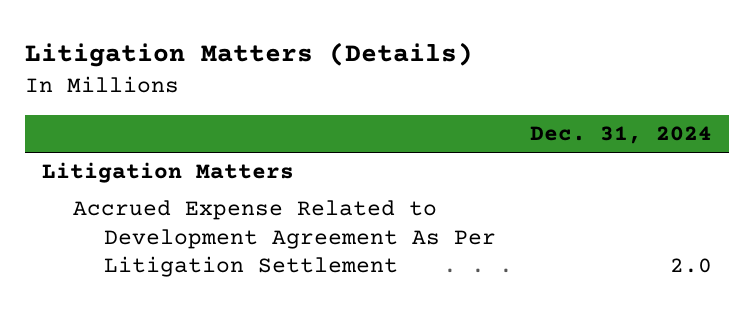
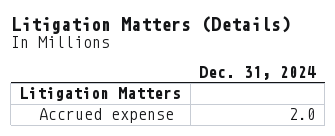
[72,200,496,278] Accrued Expense Related to Development Agreement As Per Litigation Settlement -> [39,108,175,124] Accrued expense

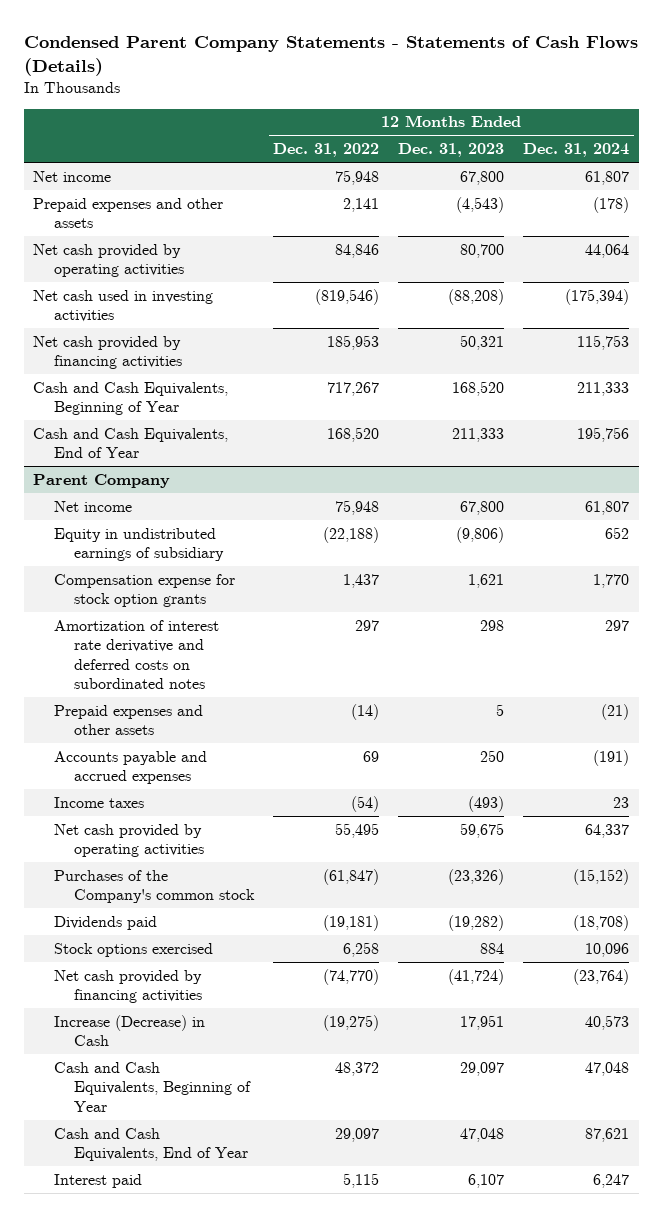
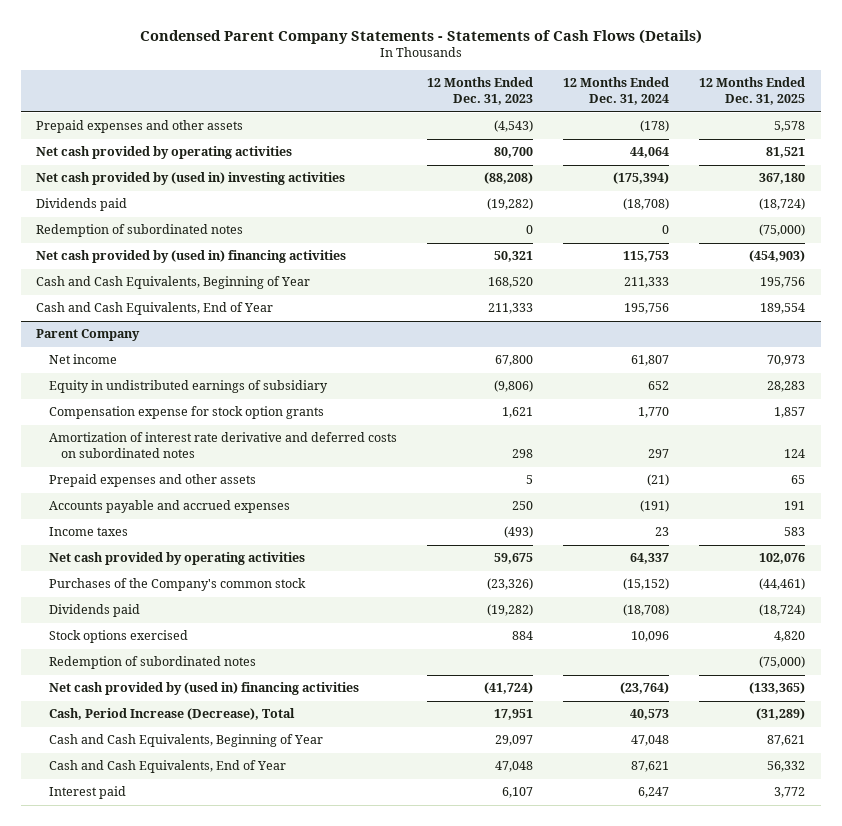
[273,143,380,158] Dec. 31, 2022 -> none
none -> [699,77,806,106] 12 Months Ended Dec. 31, 2025
[33,170,112,182] Net income -> none
[33,289,214,323] Net cash used in investing activities -> [36,172,346,186] Net cash provided by (used in) investing activities
none -> [36,198,128,212] Dividends paid
none -> [36,224,244,238] Redemption of subordinated notes
[33,335,182,370] Net cash provided by financing activities -> [36,250,347,264] Net cash provided by (used in) financing activities
none -> [48,656,256,670] Redemption of subordinated notes
[53,969,203,1004] Net cash provided by financing activities -> [48,682,359,696] Net cash provided by (used in) financing activities
[53,1014,205,1047] Increase (Decrease) in Cash -> [48,708,295,721] Cash, Period Increase (Decrease), Total

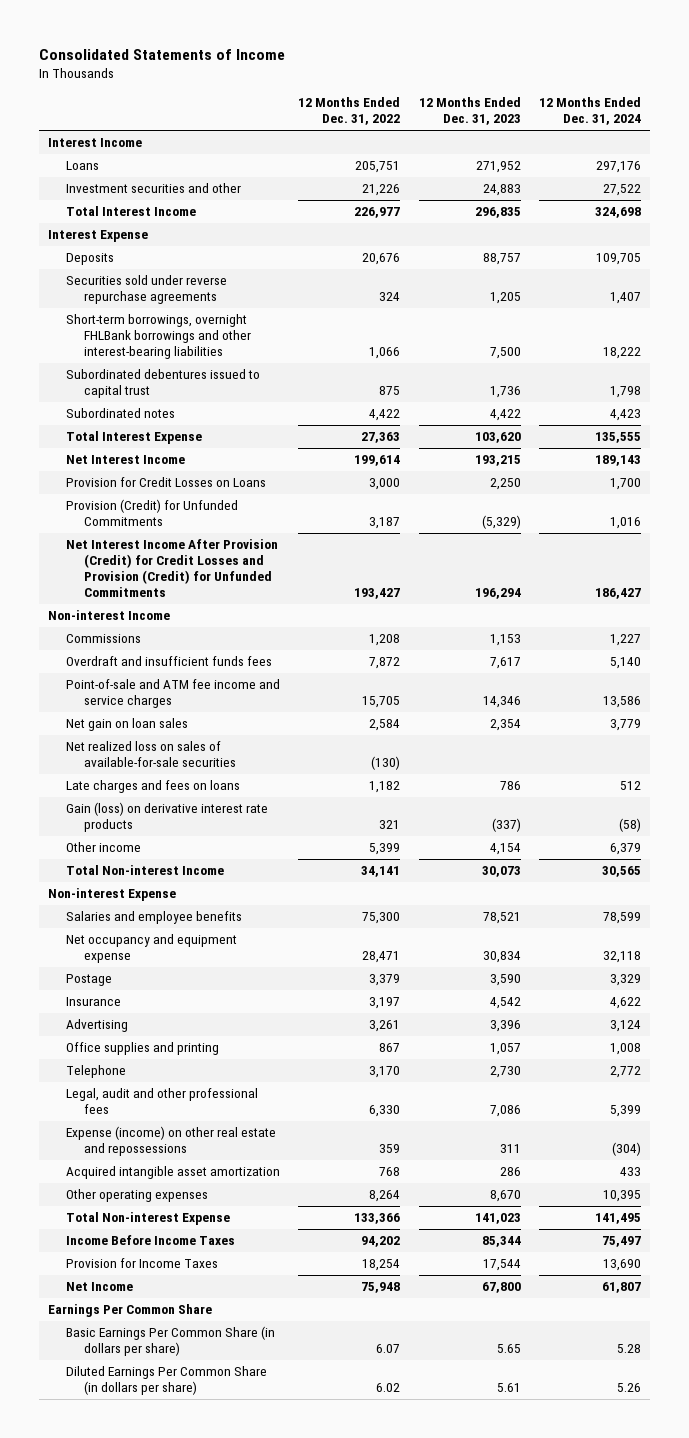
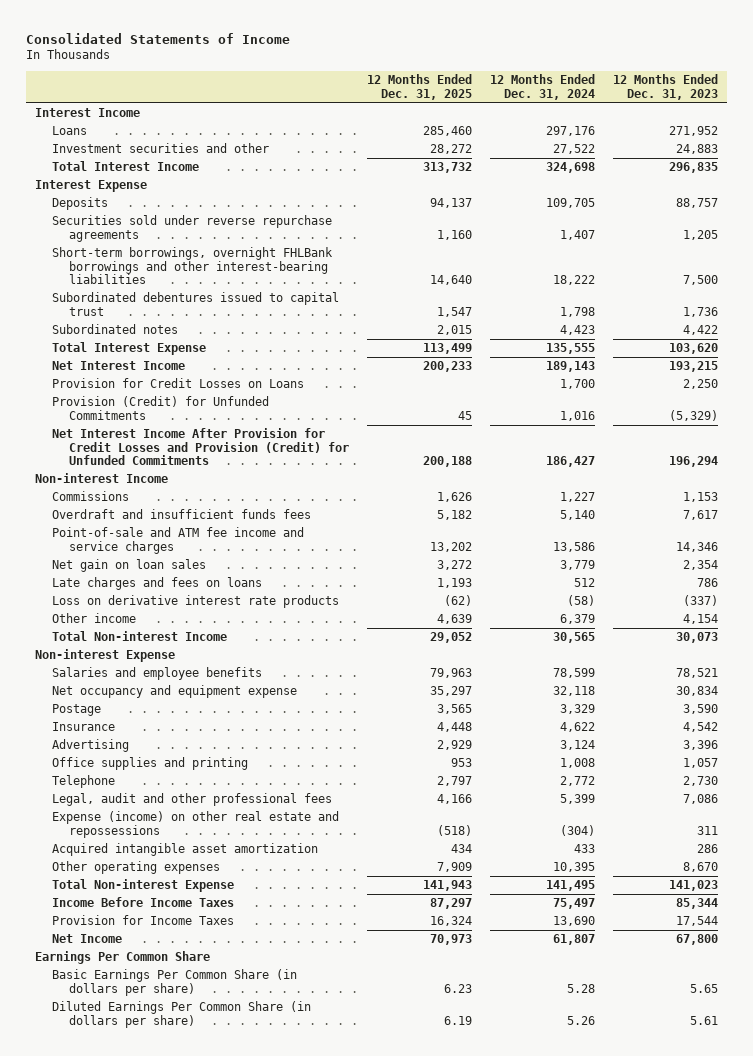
[298,97,401,126] 12 Months Ended Dec. 31, 2022 -> none
none -> [366,74,472,100] 12 Months Ended Dec. 31, 2025
[66,539,279,598] Net Interest Income After Provision (Credit) for Credit Losses and Provision (Credit) for Unfunded Commitments -> [51,428,350,466] Net Interest Income After Provision for Credit Losses and Provision (Credit) for Unfunded Commitments
[66,741,236,768] Net realized loss on sales of available-for-sale securities -> none
[66,802,269,833] Gain (loss) on derivative interest rate products -> [51,595,339,609] Loss on derivative interest rate products

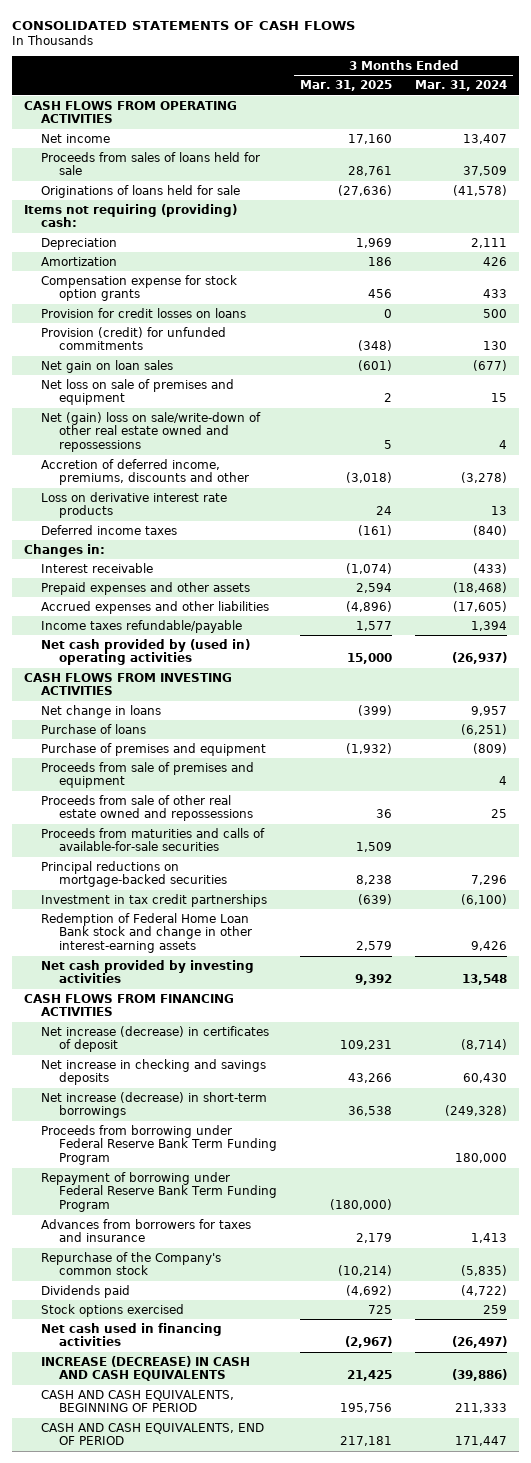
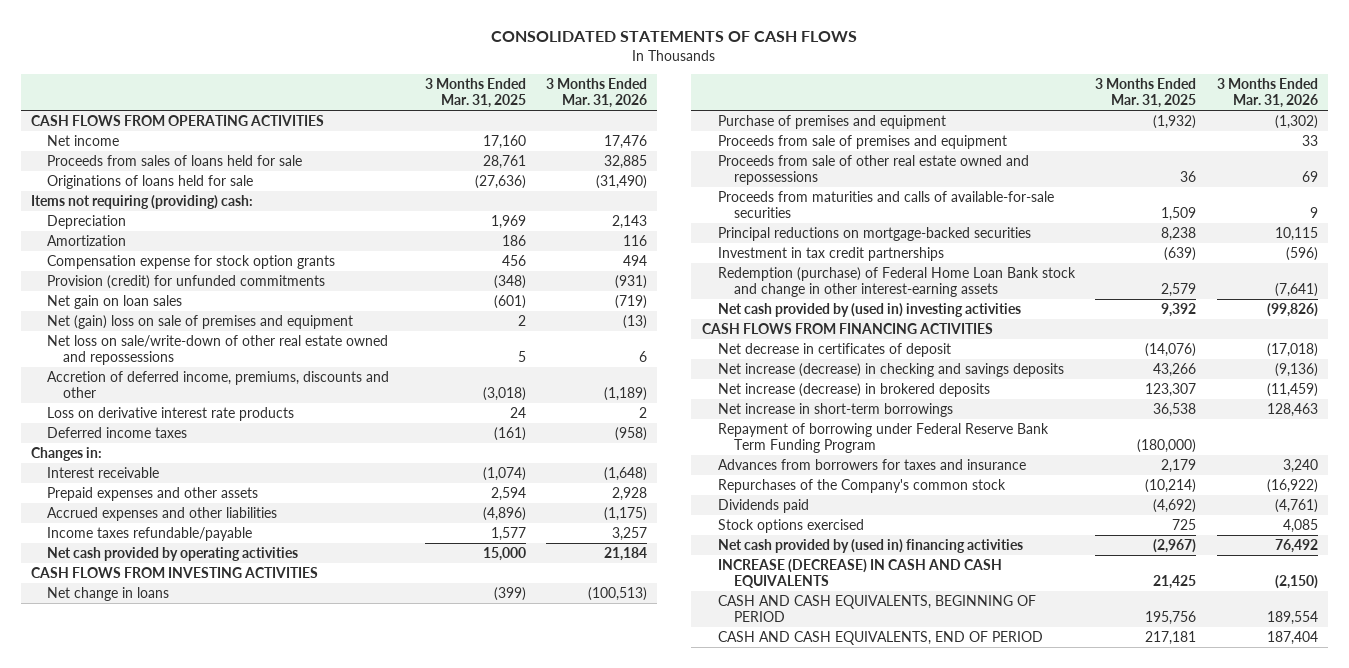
[415,80,508,92] Mar. 31, 2024 -> none
none -> [546,78,648,108] 3 Months Ended Mar. 31, 2026
[41,307,247,318] Provision for credit losses on loans -> none
[41,378,235,406] Net loss on sale of premises and equipment -> [47,314,354,329] Net (gain) loss on sale of premises and equipment
[41,411,262,453] Net (gain) loss on sale/write-down of other real estate owned and repossessions -> [47,334,389,365] Net loss on sale/write-down of other real estate owned and repossessions
[41,638,251,666] Net cash provided by (used in) operating activities -> [47,546,299,561] Net cash provided by operating activities
[41,723,147,734] Purchase of loans -> none
[41,912,253,954] Redemption of Federal Home Loan Bank stock and change in other interest-earning assets -> [717,266,1076,297] Redemption (purchase) of Federal Home Loan Bank stock and change in other interest-earning assets
[41,959,255,984] Net cash provided by investing activities -> [717,302,1021,317] Net cash provided by (used in) investing activities
[41,1124,278,1166] Proceeds from borrowing under Federal Reserve Bank Term Funding Program -> none
[41,1025,270,1053] Net increase (decrease) in certificates of deposit -> [717,342,951,357] Net decrease in certificates of deposit
[340,1040,393,1051] 109,231 -> [1145,342,1197,357] (14,076)
[41,1058,267,1086] Net increase in checking and savings deposits -> [717,362,1064,377] Net increase (decrease) in checking and savings deposits
none -> [717,382,990,397] Net increase (decrease) in brokered deposits
[41,1091,268,1119] Net increase (decrease) in short-term borrowings -> [717,402,953,417] Net increase in short-term borrowings
[41,1251,222,1276] Repurchase of the Company's common stock -> [717,478,1006,493] Repurchases of the Company's common stock
[41,1322,223,1347] Net cash used in financing activities -> [717,538,1023,553] Net cash provided by (used in) financing activities

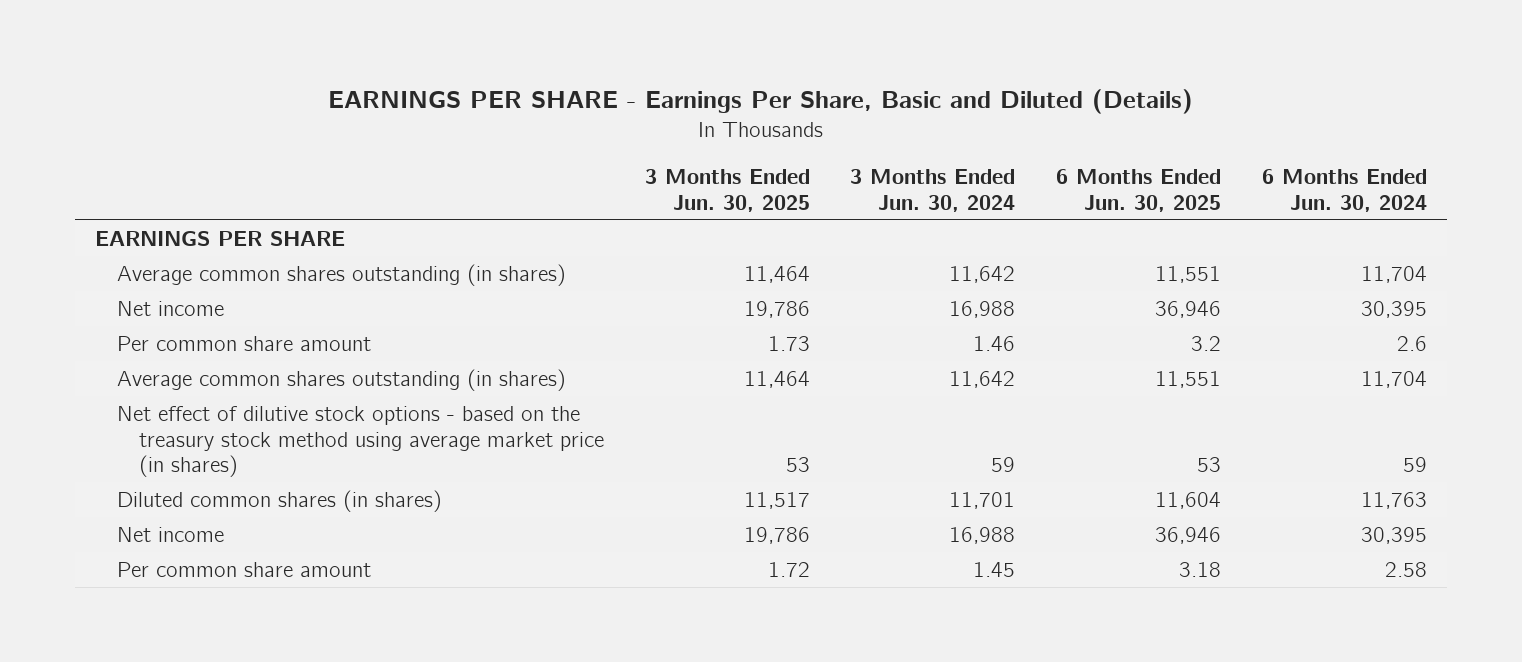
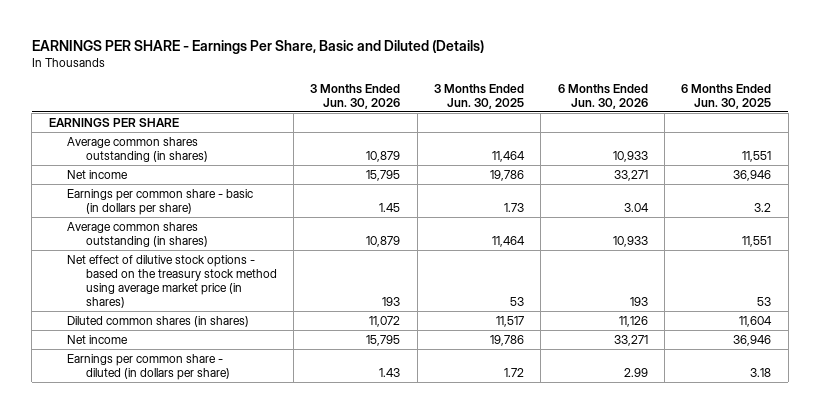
[850,169,1016,212] 3 Months Ended Jun. 30, 2024 -> none
[1261,169,1427,212] 6 Months Ended Jun. 30, 2024 -> none
none -> [310,84,401,110] 3 Months Ended Jun. 30, 2026
none -> [557,84,648,110] 6 Months Ended Jun. 30, 2026
[116,335,371,351] Per common share amount -> [67,188,254,215] Earnings per common share - basic (in dollars per share)
[116,561,371,577] Per common share amount -> [67,353,230,380] Earnings per common share - diluted (in dollars per share)

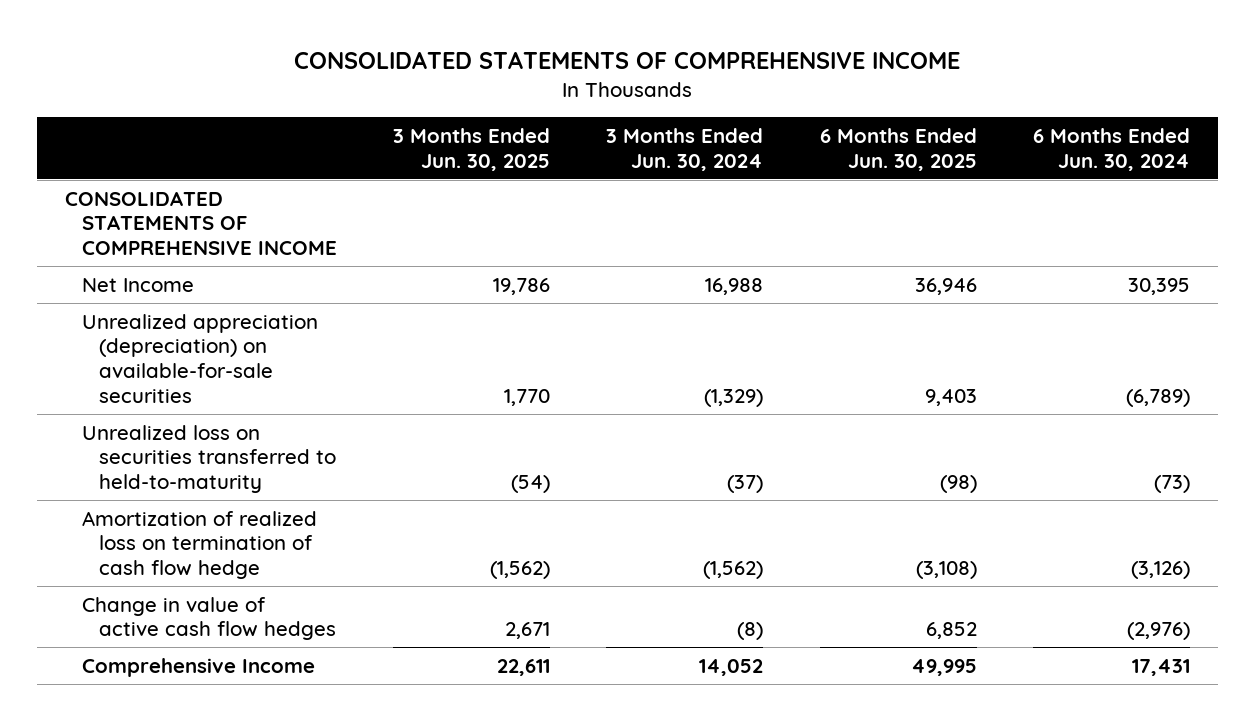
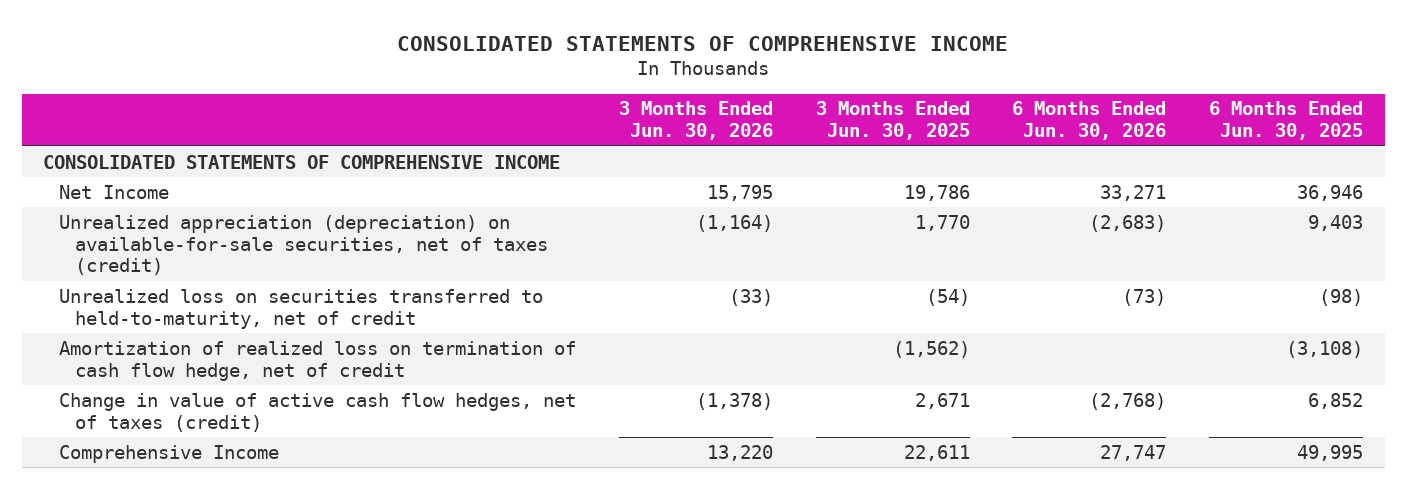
[606,127,764,171] 3 Months Ended Jun. 30, 2024 -> none
[1032,127,1190,171] 6 Months Ended Jun. 30, 2024 -> none
none -> [618,101,773,141] 3 Months Ended Jun. 30, 2026
none -> [1012,101,1167,141] 6 Months Ended Jun. 30, 2026
[82,313,319,403] Unrealized appreciation (depreciation) on available-for-sale securities -> [59,214,548,276] Unrealized appreciation (depreciation) on available-for-sale securities, net of taxes (credit)
[82,424,336,493] Unrealized loss on securities transferred to held-to-maturity -> [59,288,544,329] Unrealized loss on securities transferred to held-to-maturity, net of credit
[82,510,318,579] Amortization of realized loss on termination of cash flow hedge -> [59,340,577,381] Amortization of realized loss on termination of cash flow hedge, net of credit
[82,596,336,641] Change in value of active cash flow hedges -> [59,392,577,432] Change in value of active cash flow hedges, net of taxes (credit)

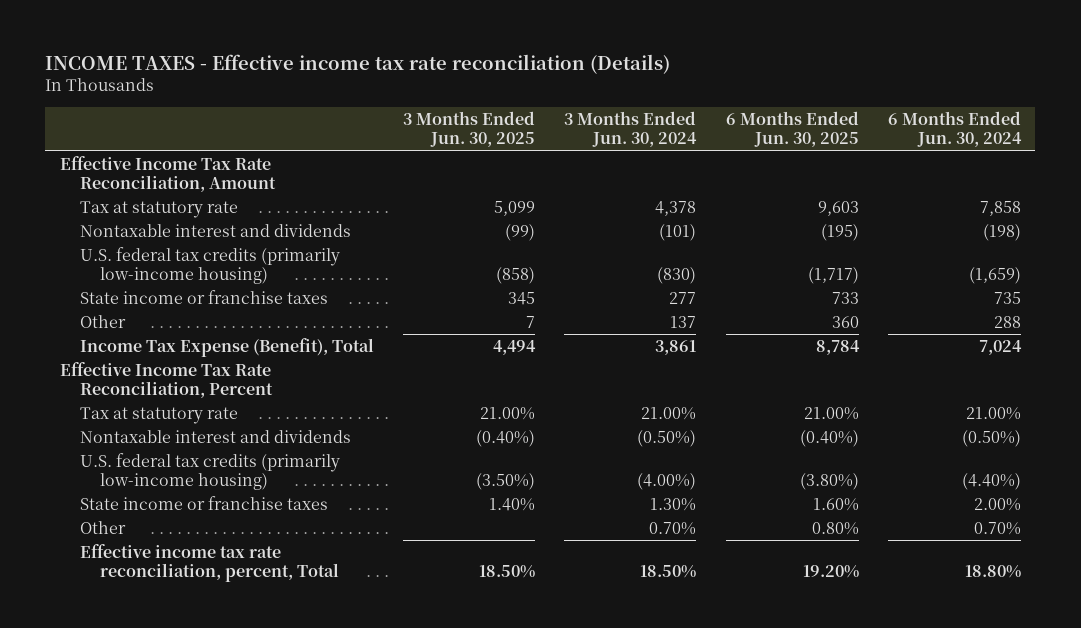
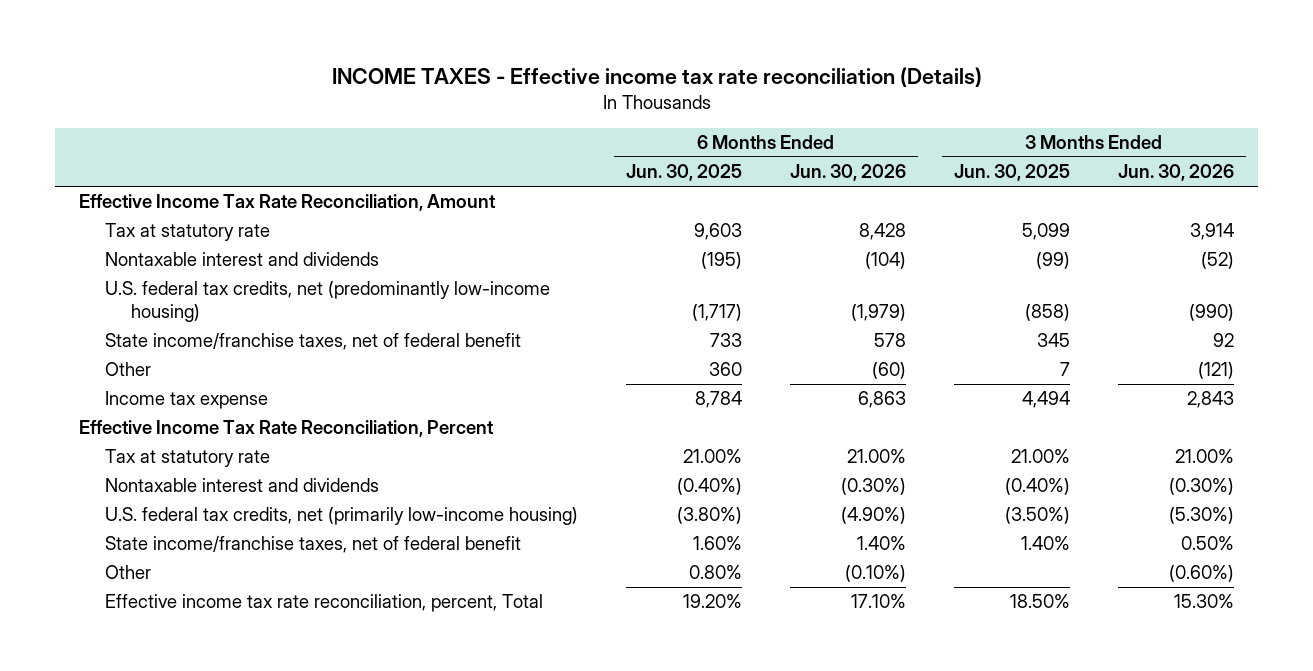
[564,111,698,148] 3 Months Ended Jun. 30, 2024 -> none
[887,111,1022,148] 6 Months Ended Jun. 30, 2024 -> none
none -> [790,164,907,182] Jun. 30, 2026
none -> [1118,164,1235,182] Jun. 30, 2026
[80,246,341,285] U.S. federal tax credits (primarily low-income housing) -> [105,281,551,322] U.S. federal tax credits, net (predominantly low-income housing)
[80,289,329,304] State income or franchise taxes -> [105,332,522,351] State income/franchise taxes, net of federal benefit
[80,337,375,357] Income Tax Expense (Benefit), Total -> [105,391,269,410] Income tax expense
[80,452,341,491] U.S. federal tax credits (primarily low-income housing) -> [105,507,579,526] U.S. federal tax credits, net (primarily low-income housing)
[80,495,329,510] State income or franchise taxes -> [105,535,522,554] State income/franchise taxes, net of federal benefit

